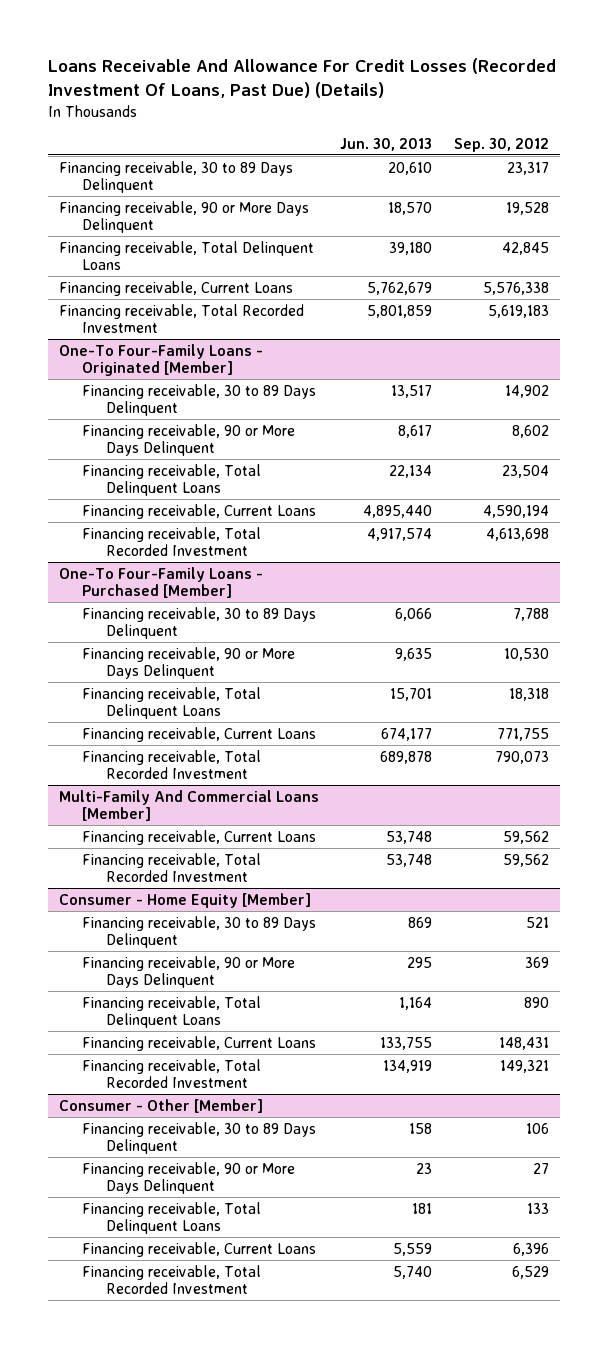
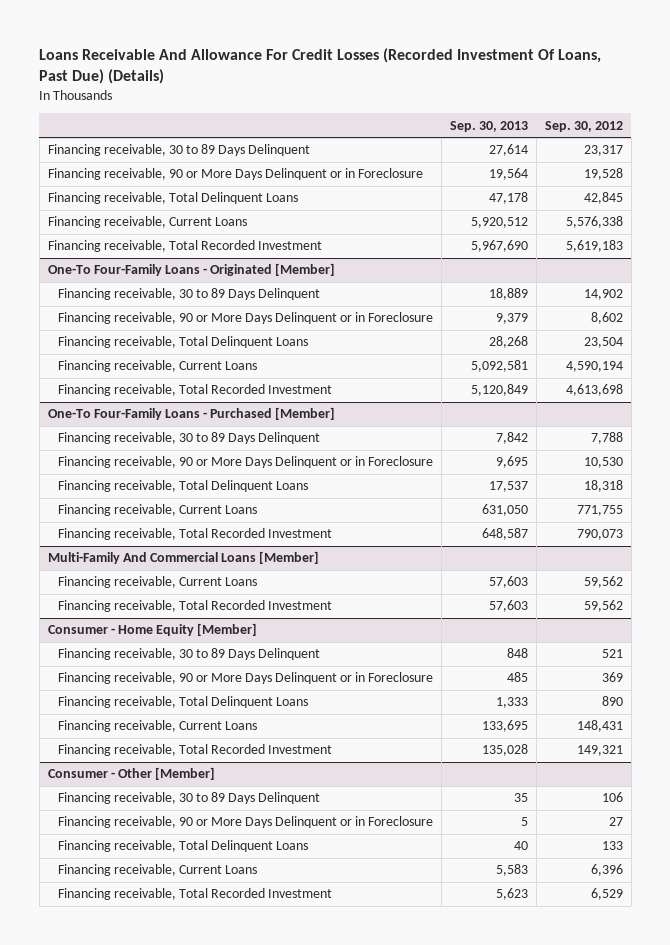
[340,137,433,151] Jun. 30, 2013 -> none
none -> [449,120,528,132] Sep. 30, 2013
[58,200,309,234] Financing receivable, 90 or More Days Delinquent -> [47,168,423,181] Financing receivable, 90 or More Days Delinquent or in Foreclosure
[82,423,296,457] Financing receivable, 90 or More Days Delinquent -> [58,312,434,325] Financing receivable, 90 or More Days Delinquent or in Foreclosure
[82,646,296,680] Financing receivable, 90 or More Days Delinquent -> [58,456,434,469] Financing receivable, 90 or More Days Delinquent or in Foreclosure
[82,955,296,989] Financing receivable, 90 or More Days Delinquent -> [58,672,434,685] Financing receivable, 90 or More Days Delinquent or in Foreclosure
[82,1161,296,1195] Financing receivable, 90 or More Days Delinquent -> [58,816,434,829] Financing receivable, 90 or More Days Delinquent or in Foreclosure

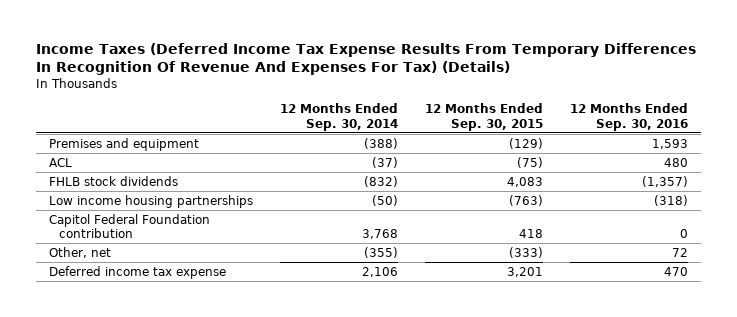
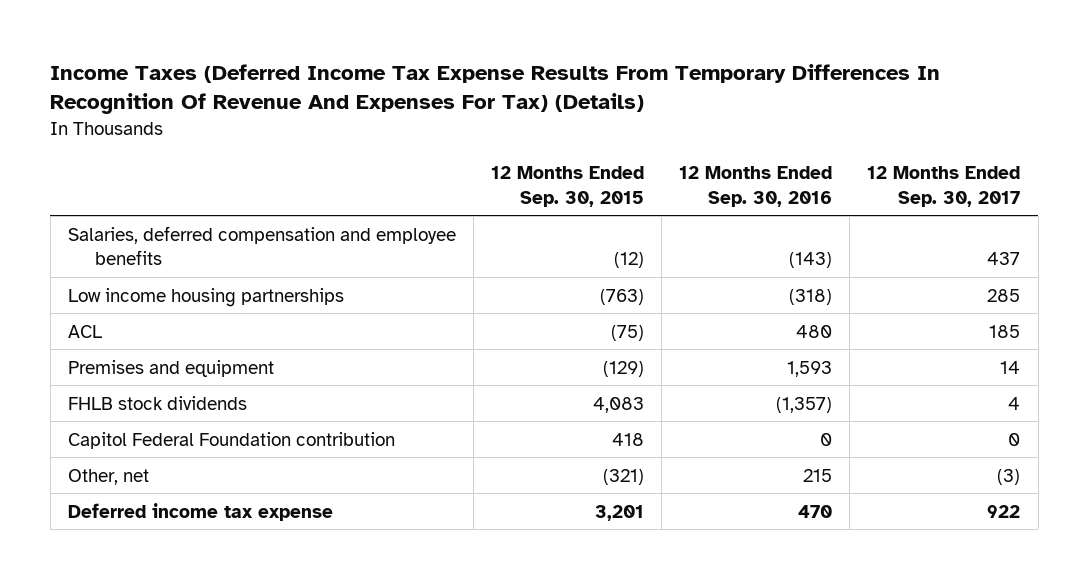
[279,103,398,131] 12 Months Ended Sep. 30, 2014 -> none
none -> [867,165,1021,207] 12 Months Ended Sep. 30, 2017
none -> [67,225,456,266] Salaries, deferred compensation and employee benefits
[49,194,254,208] Low income housing partnerships -> [67,287,344,307] Low income housing partnerships
[49,137,200,151] Premises and equipment -> [67,359,274,377] Premises and equipment
[508,246,543,258] (333) -> [603,468,645,485] (321)
[671,247,688,257] 72 -> [803,468,833,482] 215

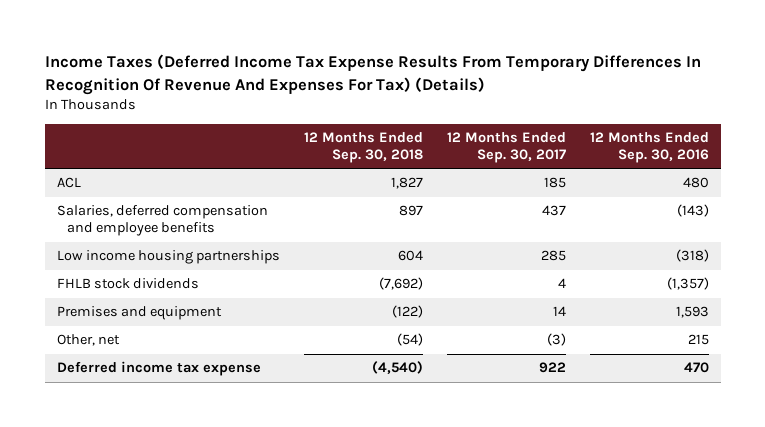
[491,165,645,207] 12 Months Ended Sep. 30, 2015 -> none
none -> [303,132,423,163] 12 Months Ended Sep. 30, 2018
[67,324,103,338] ACL -> [56,177,81,189] ACL
[67,431,395,449] Capitol Federal Foundation contribution -> none
[67,359,274,377] Premises and equipment -> [56,306,222,321] Premises and equipment

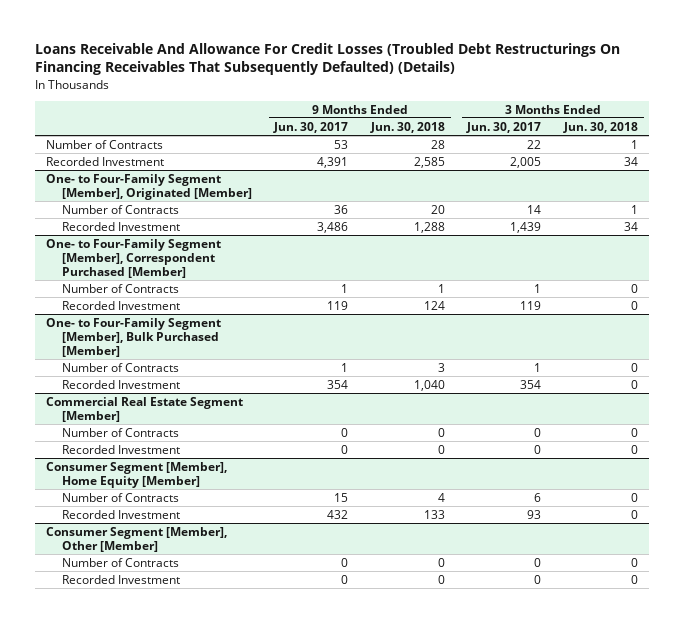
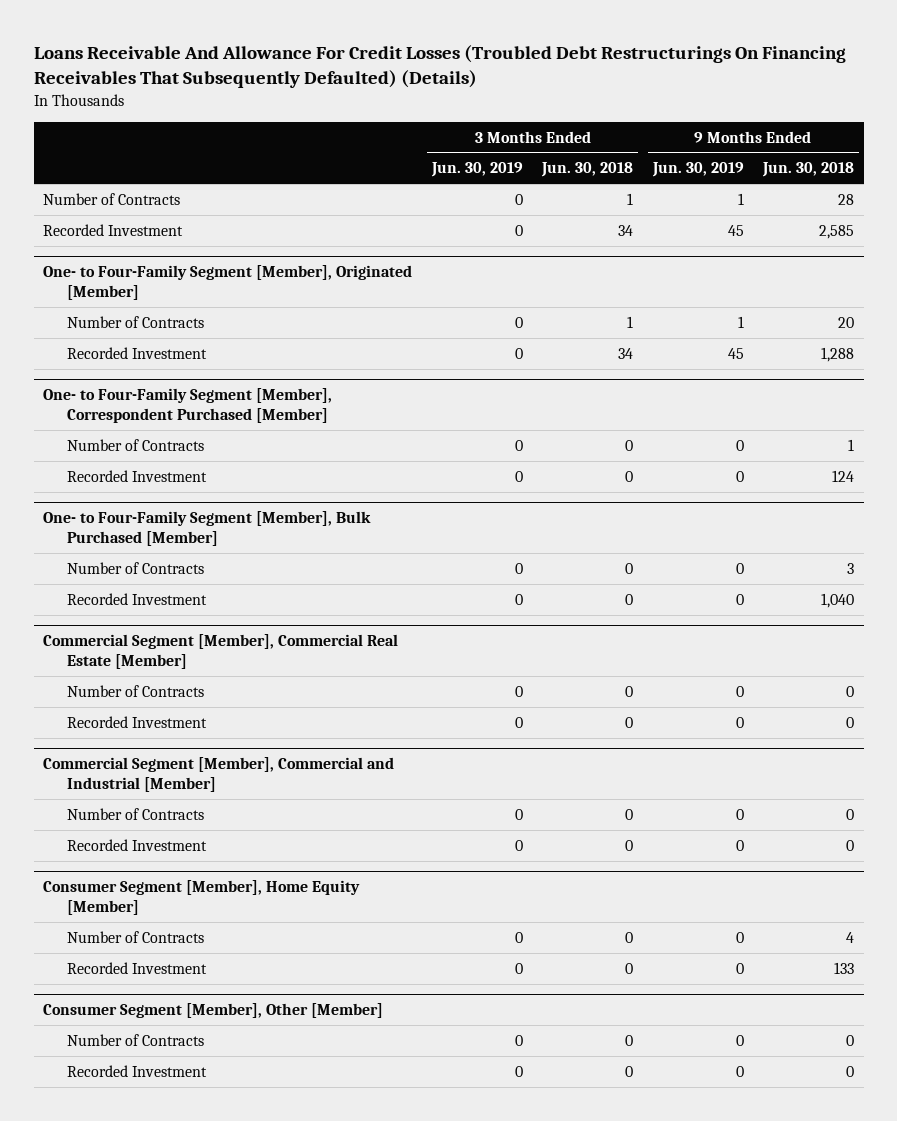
[273,121,349,133] Jun. 30, 2017 -> none
[466,121,542,133] Jun. 30, 2017 -> none
none -> [430,162,523,178] Jun. 30, 2019
none -> [651,162,744,178] Jun. 30, 2019
[46,396,244,422] Commercial Real Estate Segment [Member] -> [43,634,399,670] Commercial Segment [Member], Commercial Real Estate [Member]
none -> [43,757,395,793] Commercial Segment [Member], Commercial and Industrial [Member]
none -> [67,807,205,820] Number of Contracts
none -> [67,838,208,851] Recorded Investment

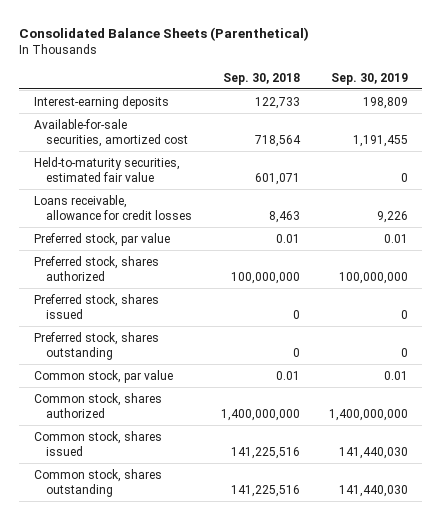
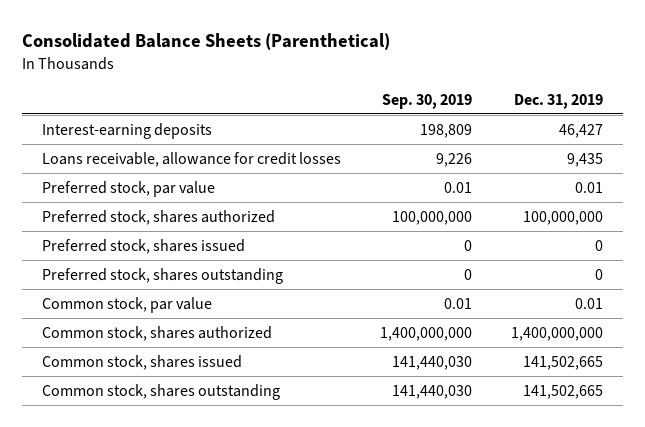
[222,72,300,85] Sep. 30, 2018 -> none
none -> [514,93,604,109] Dec. 31, 2019
[33,118,188,148] Available-for-sale securities, amortized cost -> none
[33,156,180,183] Held-to-maturity securities, estimated fair value -> none

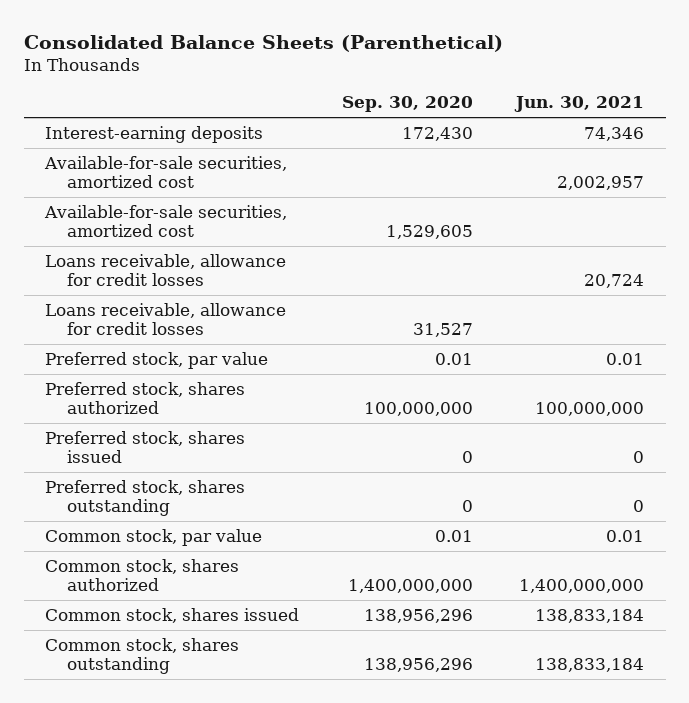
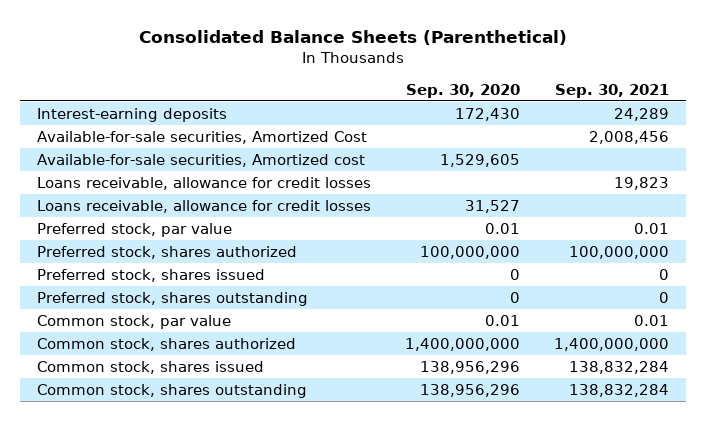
[514,96,645,113] Jun. 30, 2021 -> none
none -> [555,83,670,98] Sep. 30, 2021
[44,155,288,188] Available-for-sale securities, amortized cost -> [36,130,367,144] Available-for-sale securities, Amortized Cost
[44,204,288,237] Available-for-sale securities, amortized cost -> [36,153,365,167] Available-for-sale securities, Amortized cost

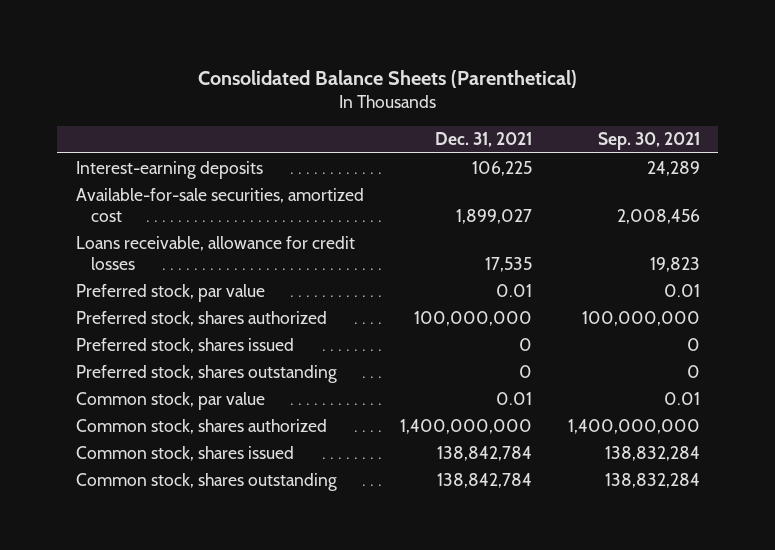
[405,83,520,98] Sep. 30, 2020 -> none
none -> [434,132,532,148] Dec. 31, 2021
[36,153,365,167] Available-for-sale securities, Amortized cost -> none
[36,130,367,144] Available-for-sale securities, Amortized Cost -> [75,187,364,222] Available-for-sale securities, amortized cost
[36,199,371,213] Loans receivable, allowance for credit losses -> none

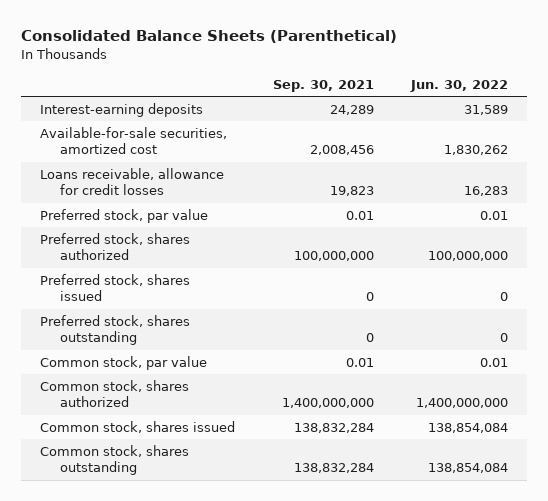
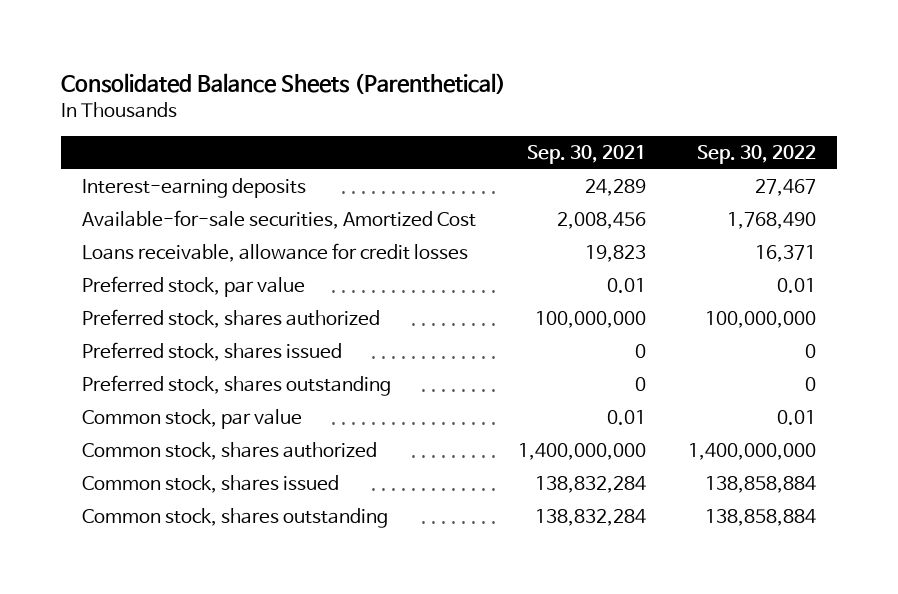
[410,79,509,92] Jun. 30, 2022 -> none
none -> [696,145,816,165] Sep. 30, 2022
[39,126,227,155] Available-for-sale securities, amortized cost -> [82,210,477,230] Available-for-sale securities, Amortized Cost

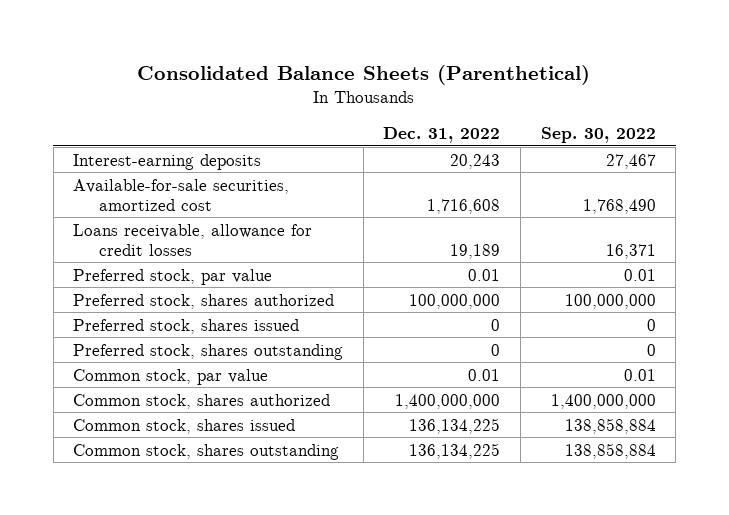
[527,145,647,165] Sep. 30, 2021 -> none
none -> [383,126,501,143] Dec. 31, 2022
[82,210,477,230] Available-for-sale securities, Amortized Cost -> [73,178,290,211] Available-for-sale securities, amortized cost

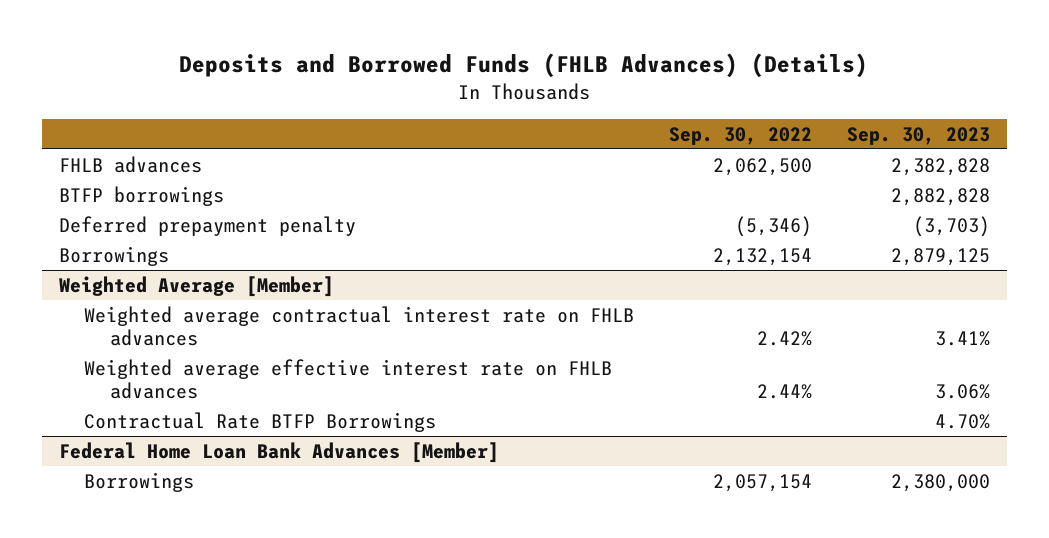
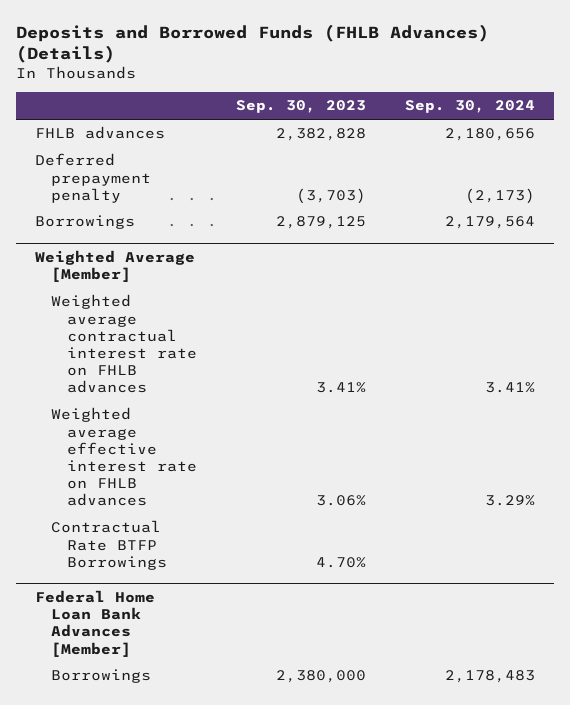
[669,126,813,145] Sep. 30, 2022 -> none
none -> [404,100,535,114] Sep. 30, 2024
[59,186,225,207] BTFP borrowings -> none

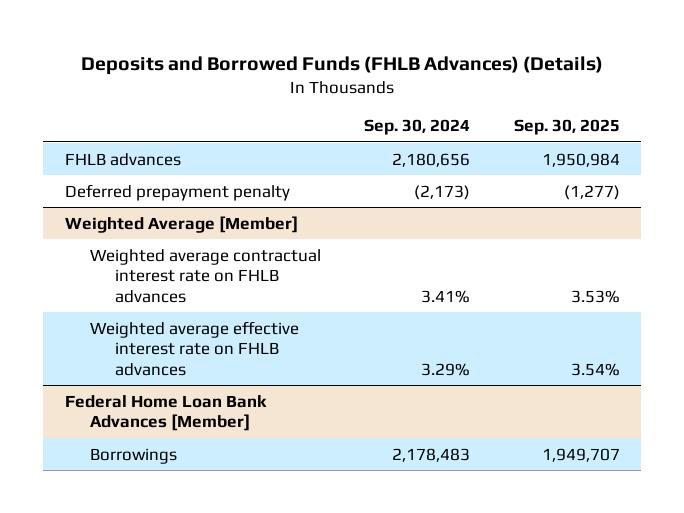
[236,100,367,114] Sep. 30, 2023 -> none
none -> [513,119,620,136] Sep. 30, 2025
[35,215,136,230] Borrowings -> none
[51,520,168,570] Contractual Rate BTFP Borrowings -> none

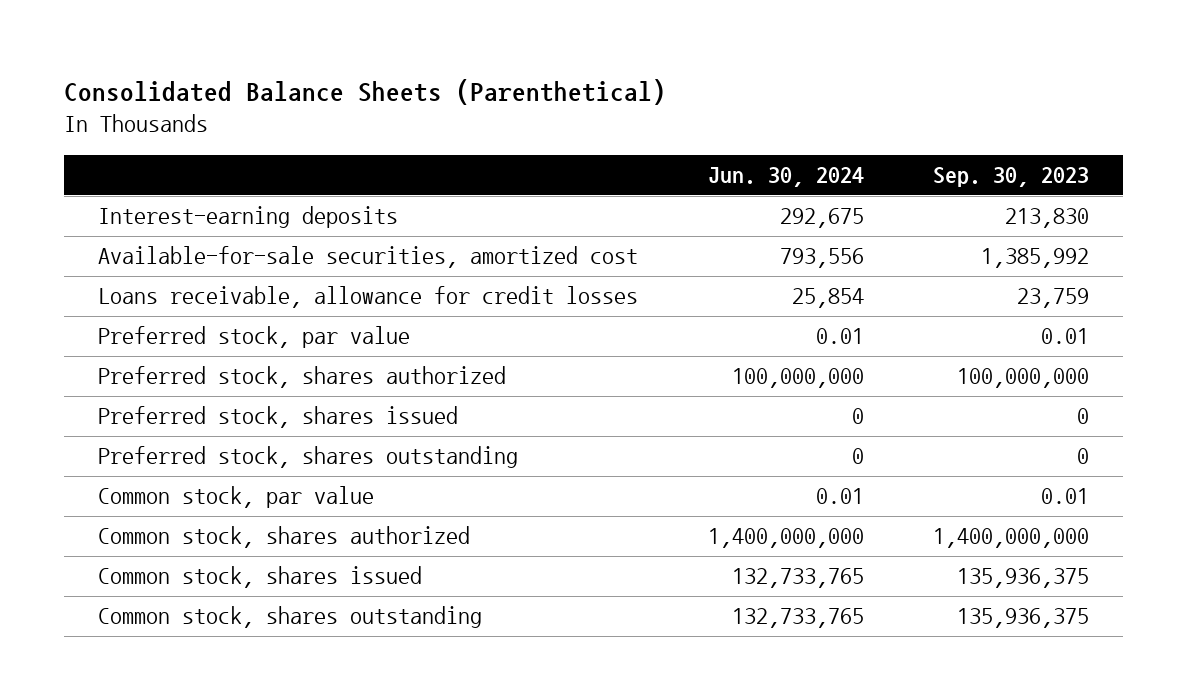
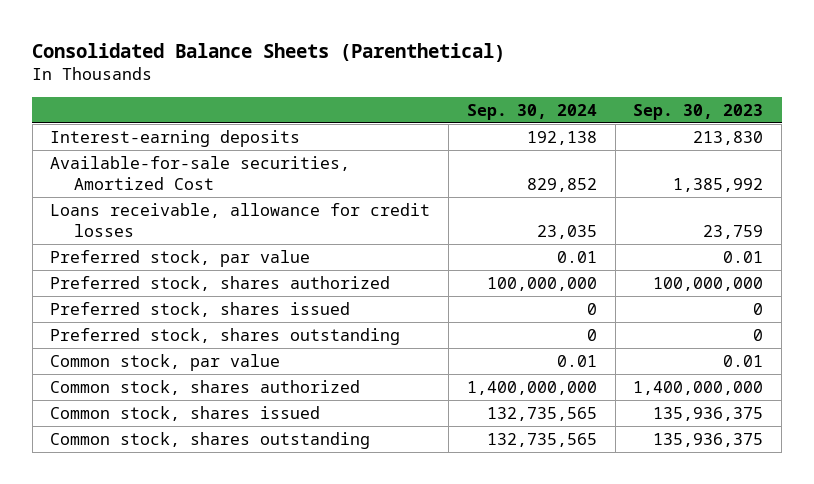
[707,167,864,188] Jun. 30, 2024 -> none
none -> [466,103,597,120] Sep. 30, 2024
[98,246,639,269] Available-for-sale securities, amortized cost -> [50,155,351,190] Available-for-sale securities, Amortized Cost

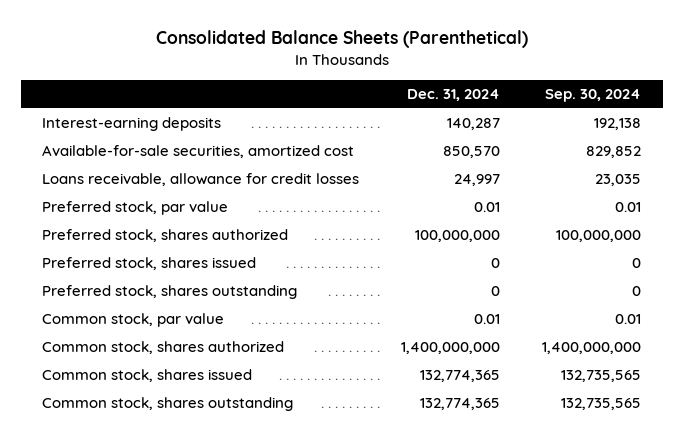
[633,103,764,120] Sep. 30, 2023 -> none
none -> [407,89,501,102] Dec. 31, 2024
[50,155,351,190] Available-for-sale securities, Amortized Cost -> [42,145,355,159] Available-for-sale securities, amortized cost

